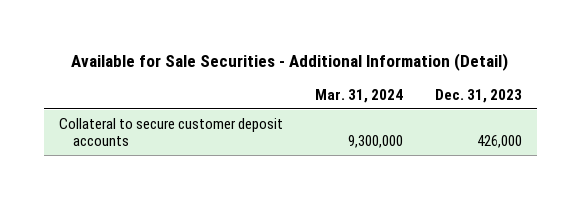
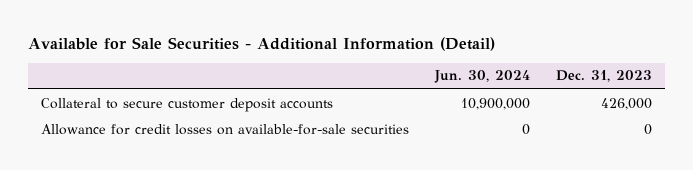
[314,89,403,104] Mar. 31, 2024 -> none
none -> [434,70,531,84] Jun. 30, 2024
none -> [40,123,409,135] Allowance for credit losses on available-for-sale securities

